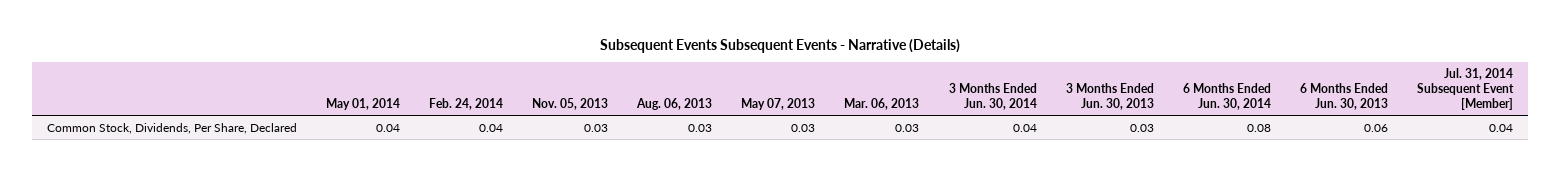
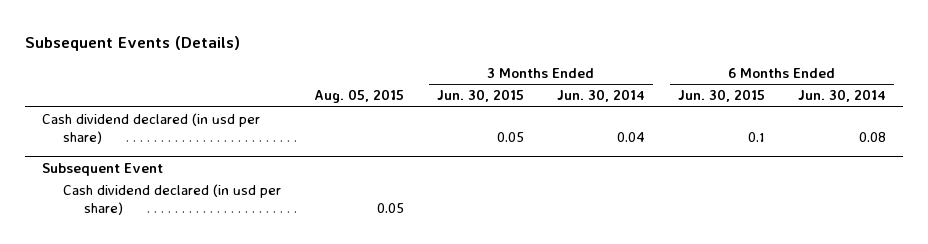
[599,39,960,54] Subsequent Events Subsequent Events - Narrative (Details) -> [25,35,241,51] Subsequent Events (Details)
[325,98,400,111] May 01, 2014 -> none
[428,98,503,111] Feb. 24, 2014 -> none
[532,98,609,111] Nov. 05, 2013 -> none
[636,98,713,111] Aug. 06, 2013 -> none
[741,98,816,111] May 07, 2013 -> none
[844,98,920,111] Mar. 06, 2013 -> none
[1065,83,1154,111] 3 Months Ended Jun. 30, 2013 -> none
[1300,83,1389,111] 6 Months Ended Jun. 30, 2013 -> none
[1417,67,1515,111] Jul. 31, 2014 Subsequent Event [Member] -> none
none -> [313,89,404,104] Aug. 05, 2015
none -> [436,89,524,103] Jun. 30, 2015
none -> [678,89,766,103] Jun. 30, 2015
[46,122,297,134] Common Stock, Dividends, Per Share, Declared -> [42,113,261,144] Cash dividend declared (in usd per share)
none -> [42,162,164,176] Subsequent Event
none -> [62,184,281,215] Cash dividend declared (in usd per share)

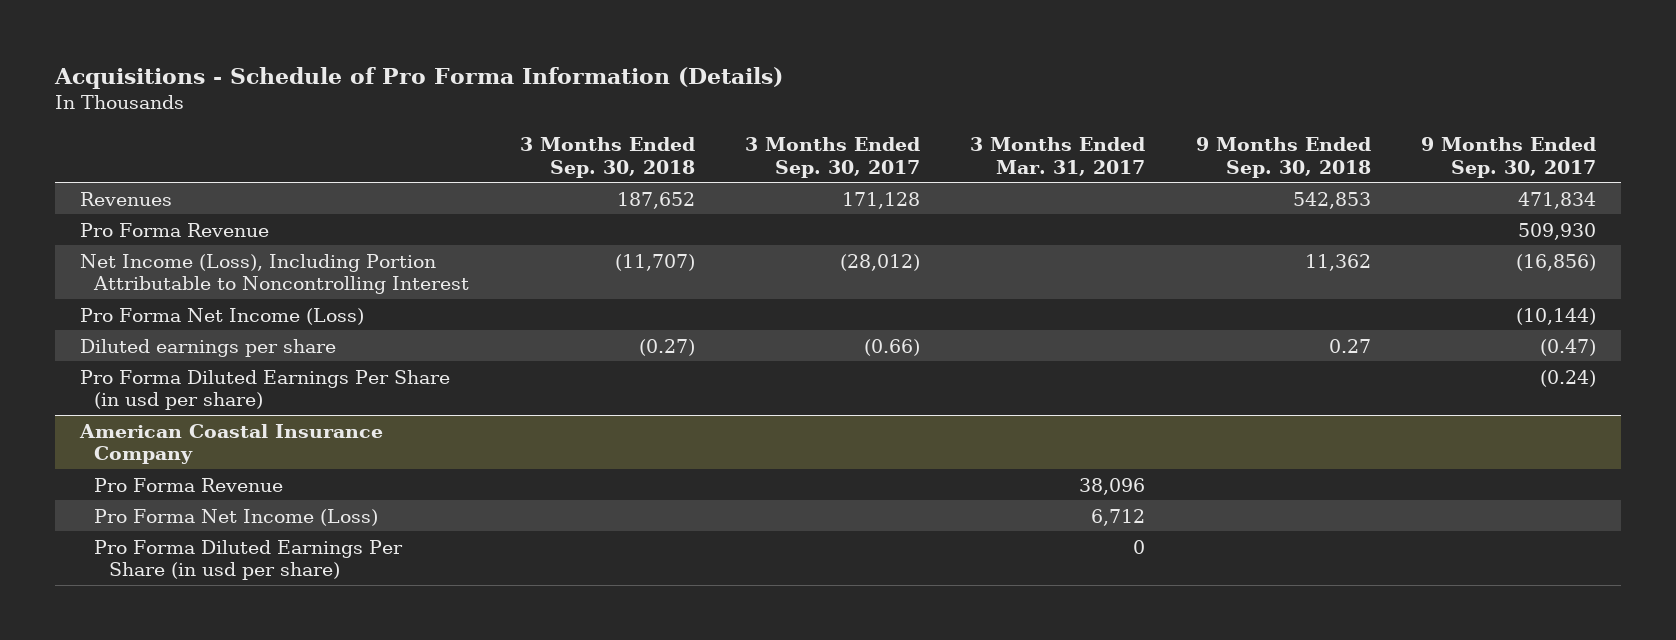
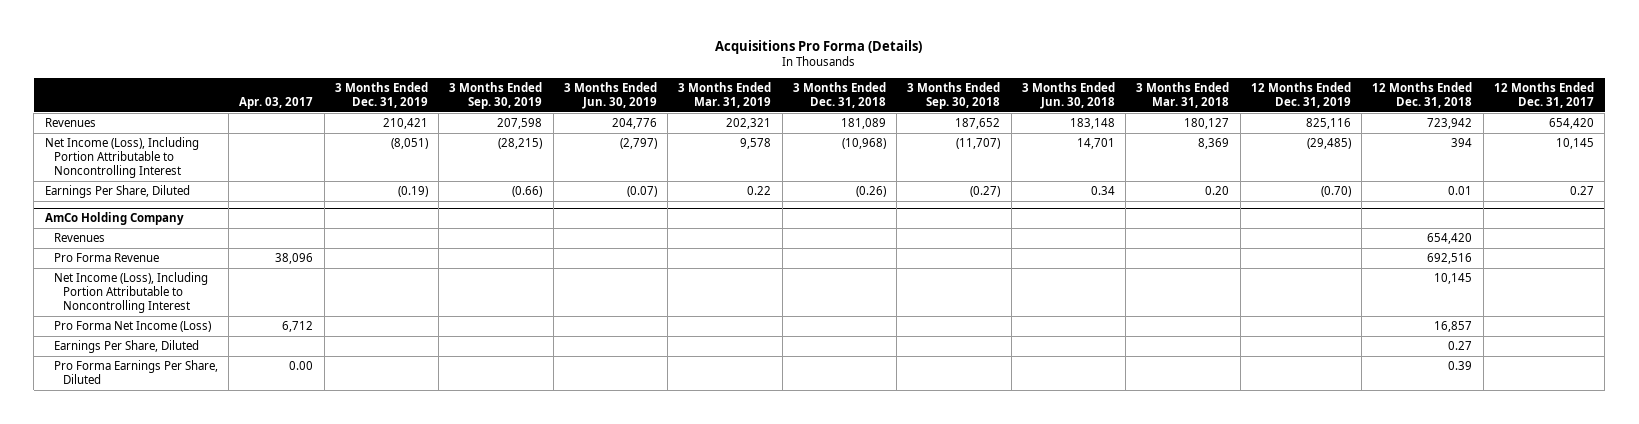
[53,67,783,90] Acquisitions - Schedule of Pro Forma Information (Details) -> [715,40,923,55] Acquisitions Pro Forma (Details)
[745,136,921,178] 3 Months Ended Sep. 30, 2017 -> none
[970,136,1146,176] 3 Months Ended Mar. 31, 2017 -> none
[1195,136,1371,178] 9 Months Ended Sep. 30, 2018 -> none
[1421,136,1597,178] 9 Months Ended Sep. 30, 2017 -> none
none -> [239,96,314,109] Apr. 03, 2017
none -> [334,81,428,108] 3 Months Ended Dec. 31, 2019
none -> [449,81,543,109] 3 Months Ended Sep. 30, 2019
none -> [563,81,657,109] 3 Months Ended Jun. 30, 2019
none -> [678,81,772,108] 3 Months Ended Mar. 31, 2019
none -> [792,81,886,108] 3 Months Ended Dec. 31, 2018
none -> [1021,81,1115,109] 3 Months Ended Jun. 30, 2018
none -> [1136,81,1230,108] 3 Months Ended Mar. 31, 2018
none -> [1250,81,1351,108] 12 Months Ended Dec. 31, 2019
none -> [1372,81,1473,108] 12 Months Ended Dec. 31, 2018
none -> [1493,81,1594,108] 12 Months Ended Dec. 31, 2017
[80,222,270,237] Pro Forma Revenue -> none
[80,307,365,325] Pro Forma Net Income (Loss) -> none
[80,369,451,411] Pro Forma Diluted Earnings Per Share (in usd per share) -> none
[79,423,384,465] American Coastal Insurance Company -> none
[94,477,284,492] Pro Forma Revenue -> none
[94,508,379,526] Pro Forma Net Income (Loss) -> none
[94,539,404,581] Pro Forma Diluted Earnings Per Share (in usd per share) -> none
[80,338,337,357] Diluted earnings per share -> [44,185,190,199] Earnings Per Share, Diluted
none -> [44,212,184,226] AmCo Holding Company
none -> [53,233,105,243] Revenues
none -> [53,253,159,263] Pro Forma Revenue
none -> [53,272,208,314] Net Income (Loss), Including Portion Attributable to Noncontrolling Interest
none -> [53,321,211,333] Pro Forma Net Income (Loss)
none -> [53,340,199,354] Earnings Per Share, Diluted
none -> [53,360,218,385] Pro Forma Earnings Per Share, Diluted

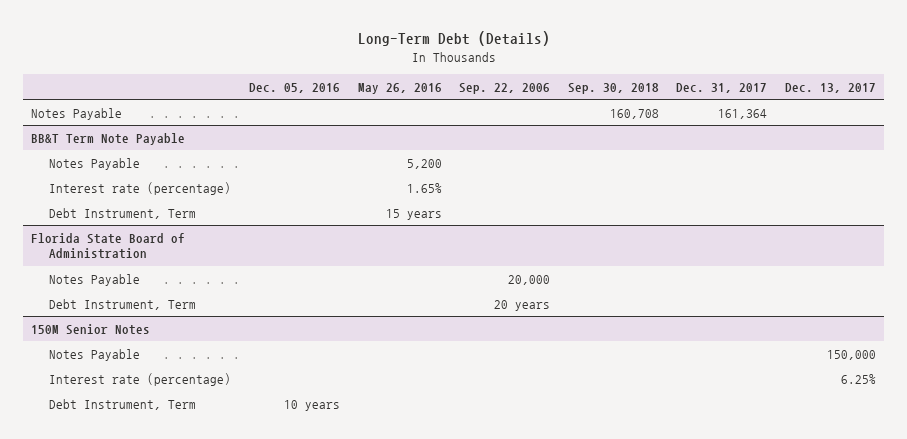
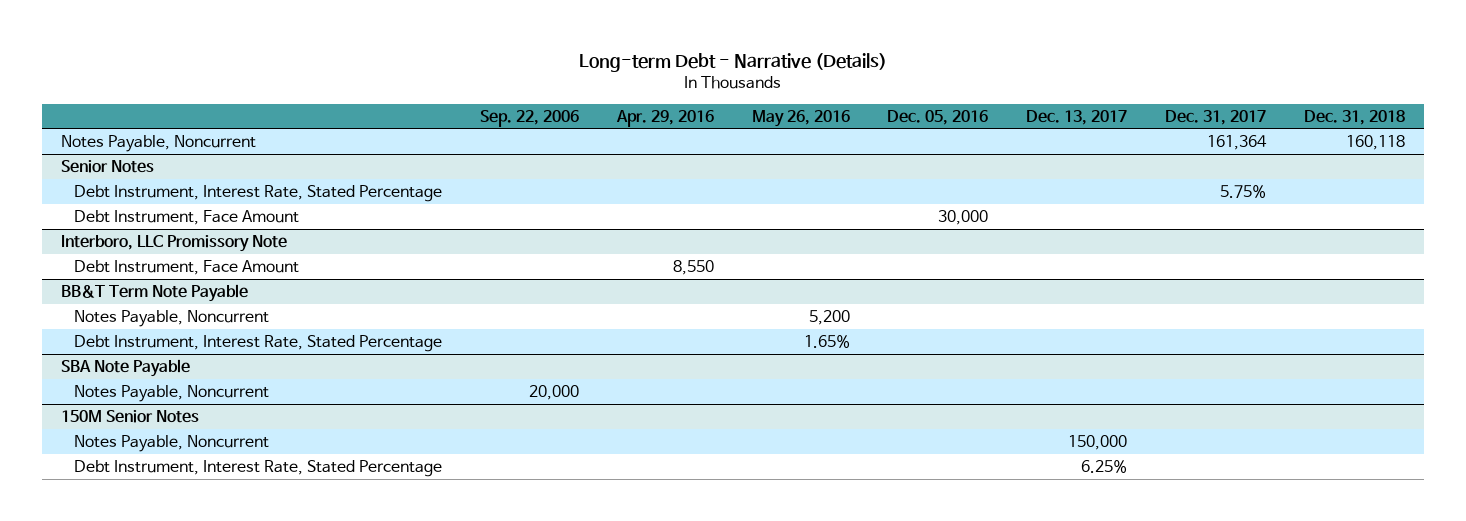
[357,31,550,47] Long-Term Debt (Details) -> [579,52,888,72] Long-term Debt - Narrative (Details)
[567,82,659,94] Sep. 30, 2018 -> none
none -> [615,109,714,127] Apr. 29, 2016
none -> [1304,109,1406,125] Dec. 31, 2018
[31,107,123,120] Notes Payable -> [61,135,257,153] Notes Payable, Noncurrent
none -> [61,160,155,174] Senior Notes
none -> [73,185,442,203] Debt Instrument, Interest Rate, Stated Percentage
none -> [73,210,299,226] Debt Instrument, Face Amount
none -> [61,235,288,253] Interboro, LLC Promissory Note
none -> [73,260,299,276] Debt Instrument, Face Amount
[49,207,197,219] Debt Instrument, Term -> none
[49,298,197,310] Debt Instrument, Term -> none
[49,157,141,170] Notes Payable -> [73,310,269,328] Notes Payable, Noncurrent
[49,181,232,195] Interest rate (percentage) -> [73,335,442,353] Debt Instrument, Interest Rate, Stated Percentage
[31,232,186,260] Florida State Board of Administration -> [61,359,191,378] SBA Note Payable
[49,273,141,286] Notes Payable -> [73,385,269,403] Notes Payable, Noncurrent
[49,398,197,410] Debt Instrument, Term -> none
[49,348,141,361] Notes Payable -> [73,435,269,453] Notes Payable, Noncurrent
[49,372,232,386] Interest rate (percentage) -> [73,460,442,478] Debt Instrument, Interest Rate, Stated Percentage

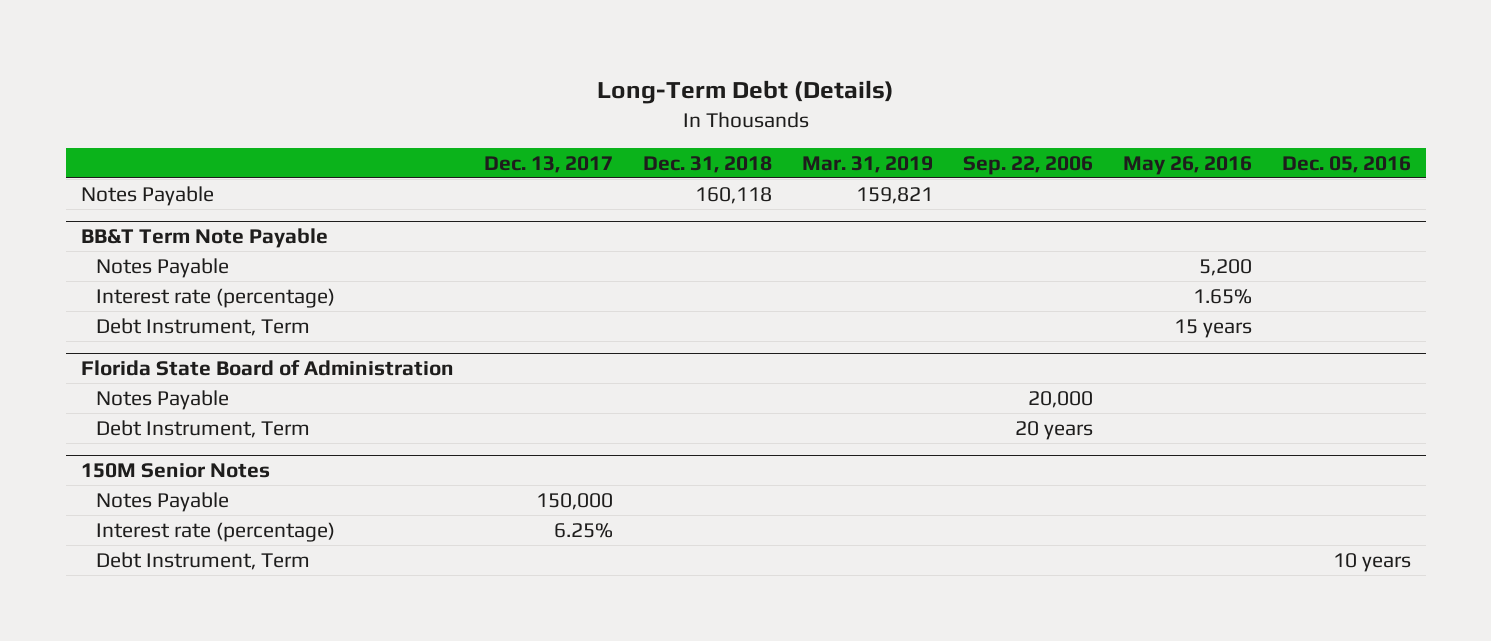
[579,52,888,72] Long-term Debt - Narrative (Details) -> [596,80,894,105] Long-Term Debt (Details)
[615,109,714,127] Apr. 29, 2016 -> none
[1165,109,1267,125] Dec. 31, 2017 -> none
none -> [801,155,933,173] Mar. 31, 2019
[61,160,155,174] Senior Notes -> none
[73,185,442,203] Debt Instrument, Interest Rate, Stated Percentage -> none
[73,210,299,226] Debt Instrument, Face Amount -> none
[61,235,288,253] Interboro, LLC Promissory Note -> none
[73,260,299,276] Debt Instrument, Face Amount -> none
[61,135,257,153] Notes Payable, Noncurrent -> [80,185,214,206] Notes Payable
[73,310,269,328] Notes Payable, Noncurrent -> [96,257,230,278] Notes Payable
[73,335,442,353] Debt Instrument, Interest Rate, Stated Percentage -> [96,287,336,308] Interest rate (percentage)
none -> [96,317,311,336] Debt Instrument, Term
[61,359,191,378] SBA Note Payable -> [80,360,454,377] Florida State Board of Administration
[73,385,269,403] Notes Payable, Noncurrent -> [96,389,230,410] Notes Payable
none -> [96,419,311,438] Debt Instrument, Term
[73,435,269,453] Notes Payable, Noncurrent -> [96,491,230,512] Notes Payable
[73,460,442,478] Debt Instrument, Interest Rate, Stated Percentage -> [96,521,336,542] Interest rate (percentage)
none -> [96,551,311,570] Debt Instrument, Term

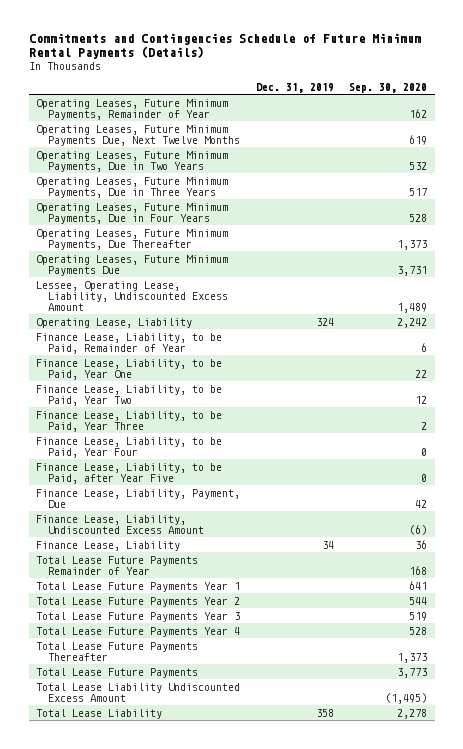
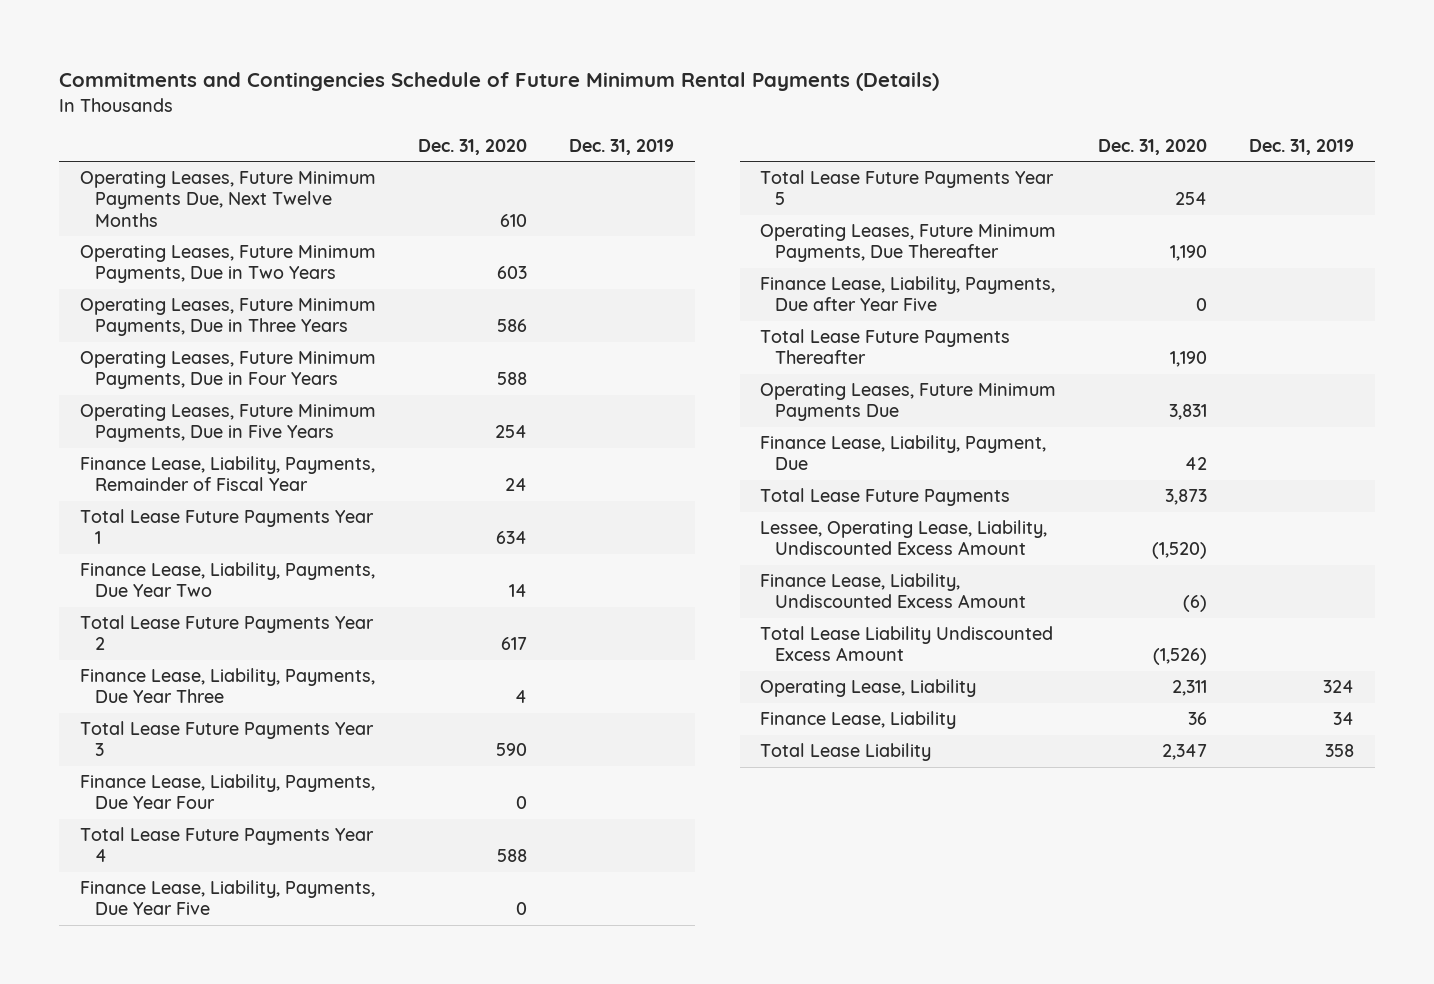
[348,82,427,93] Sep. 30, 2020 -> none
none -> [417,138,527,155] Dec. 31, 2020
[36,98,229,120] Operating Leases, Future Minimum Payments, Remainder of Year -> none
[36,332,223,354] Finance Lease, Liability, to be Paid, Remainder of Year -> none
[36,384,223,406] Finance Lease, Liability, to be Paid, Year Two -> none
[36,410,223,432] Finance Lease, Liability, to be Paid, Year Three -> none
[36,436,223,458] Finance Lease, Liability, to be Paid, Year Four -> none
[36,462,223,484] Finance Lease, Liability, to be Paid, after Year Five -> none
[36,555,199,575] Total Lease Future Payments Remainder of Year -> none
none -> [80,404,377,443] Operating Leases, Future Minimum Payments, Due in Five Years
[36,358,223,380] Finance Lease, Liability, to be Paid, Year One -> [80,456,376,492] Finance Lease, Liability, Payments, Remainder of Fiscal Year
none -> [80,562,376,598] Finance Lease, Liability, Payments, Due Year Two
none -> [80,668,376,704] Finance Lease, Liability, Payments, Due Year Three
none -> [80,774,376,810] Finance Lease, Liability, Payments, Due Year Four
none -> [80,880,376,916] Finance Lease, Liability, Payments, Due Year Five
none -> [760,170,1055,206] Total Lease Future Payments Year 5
[36,228,229,250] Operating Leases, Future Minimum Payments, Due Thereafter -> [760,224,1057,263] Operating Leases, Future Minimum Payments, Due Thereafter
none -> [760,276,1056,312] Finance Lease, Liability, Payments, Due after Year Five
[36,254,229,276] Operating Leases, Future Minimum Payments Due -> [760,383,1057,422] Operating Leases, Future Minimum Payments Due
[36,488,241,508] Finance Lease, Liability, Payment, Due -> [760,435,1047,471] Finance Lease, Liability, Payment, Due
[36,280,228,312] Lessee, Operating Lease, Liability, Undiscounted Excess Amount -> [760,520,1048,556] Lessee, Operating Lease, Liability, Undiscounted Excess Amount
[36,514,204,534] Finance Lease, Liability, Undiscounted Excess Amount -> [760,573,1027,609] Finance Lease, Liability, Undiscounted Excess Amount
[36,317,193,328] Operating Lease, Liability -> [760,679,977,698] Operating Lease, Liability
[36,540,181,551] Finance Lease, Liability -> [760,711,957,730] Finance Lease, Liability

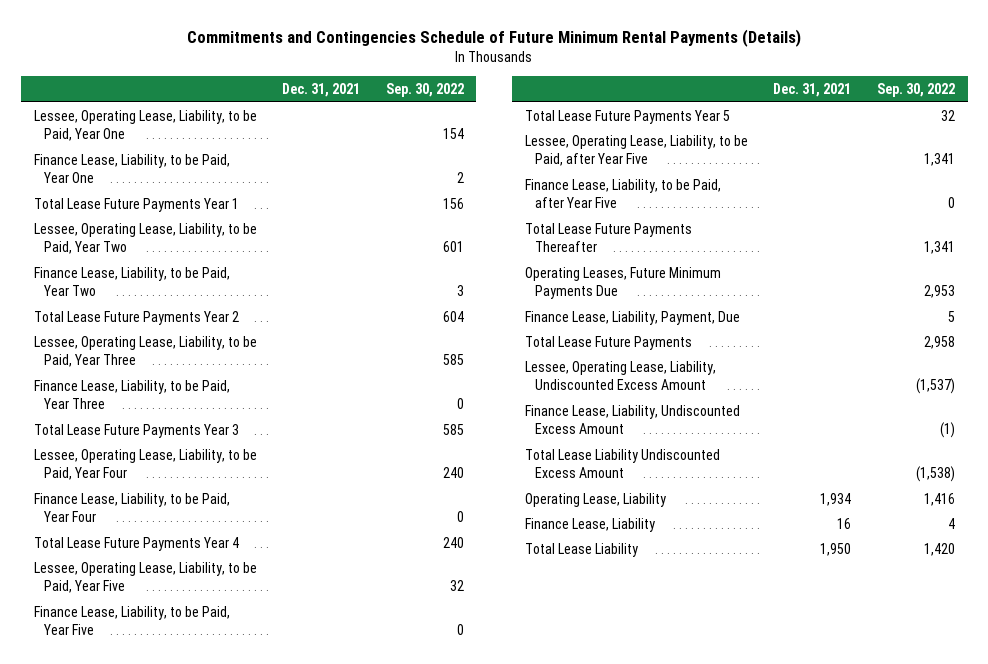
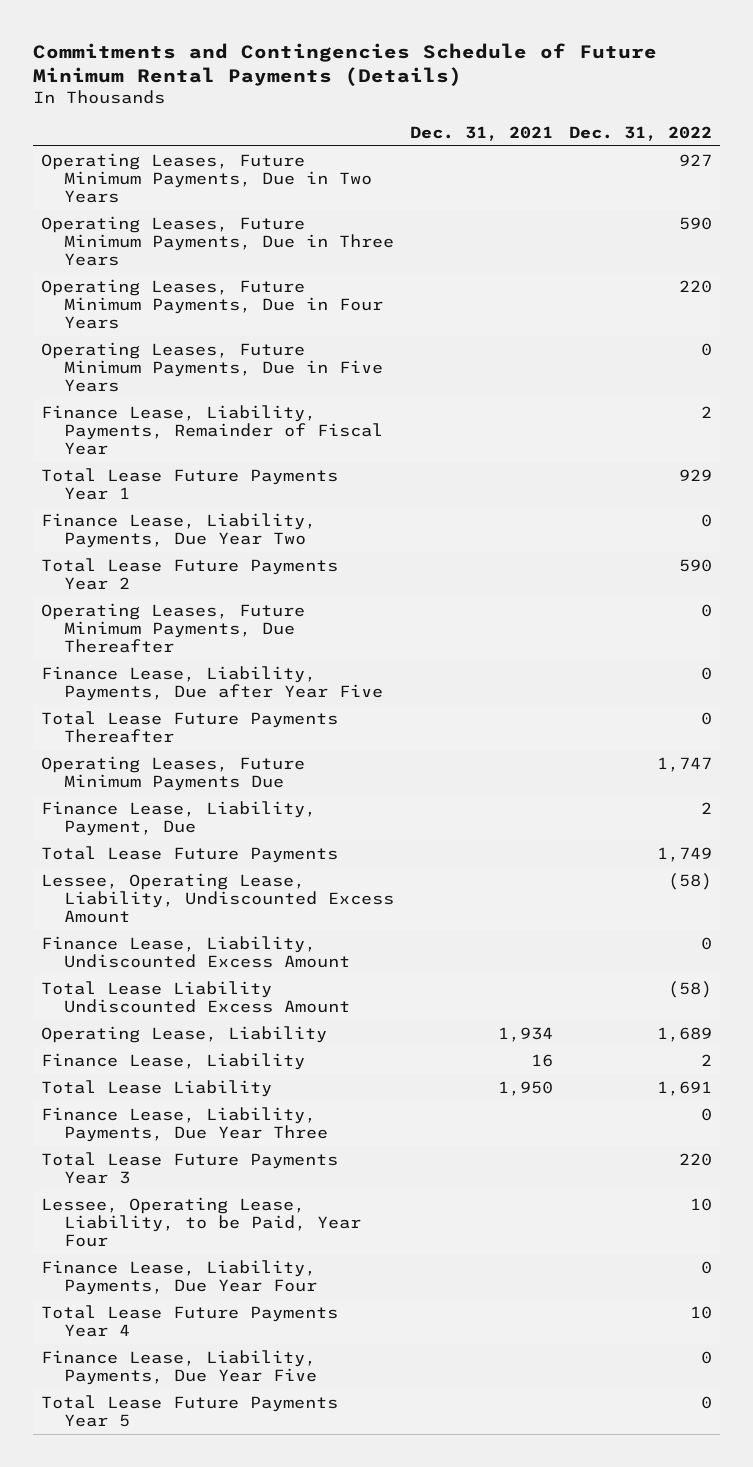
[385,83,464,98] Sep. 30, 2022 -> none
none -> [569,126,713,142] Dec. 31, 2022
[33,109,257,142] Lessee, Operating Lease, Liability, to be Paid, Year One -> [41,152,373,204] Operating Leases, Future Minimum Payments, Due in Two Years
none -> [41,215,395,267] Operating Leases, Future Minimum Payments, Due in Three Years
none -> [41,278,384,330] Operating Leases, Future Minimum Payments, Due in Four Years
none -> [41,341,384,393] Operating Leases, Future Minimum Payments, Due in Five Years
[33,153,230,184] Finance Lease, Liability, to be Paid, Year One -> [41,404,384,456] Finance Lease, Liability, Payments, Remainder of Fiscal Year
[33,222,257,255] Lessee, Operating Lease, Liability, to be Paid, Year Two -> none
[33,266,230,297] Finance Lease, Liability, to be Paid, Year Two -> [41,512,317,549] Finance Lease, Liability, Payments, Due Year Two
[33,335,257,368] Lessee, Operating Lease, Liability, to be Paid, Year Three -> none
[33,379,230,410] Finance Lease, Liability, to be Paid, Year Three -> none
[33,492,230,523] Finance Lease, Liability, to be Paid, Year Four -> none
[33,561,257,594] Lessee, Operating Lease, Liability, to be Paid, Year Five -> none
[33,605,230,636] Finance Lease, Liability, to be Paid, Year Five -> none
[524,134,748,167] Lessee, Operating Lease, Liability, to be Paid, after Year Five -> [41,602,306,654] Operating Leases, Future Minimum Payments, Due Thereafter
[524,178,721,209] Finance Lease, Liability, to be Paid, after Year Five -> [41,665,384,702] Finance Lease, Liability, Payments, Due after Year Five
none -> [41,1106,329,1143] Finance Lease, Liability, Payments, Due Year Three
[33,423,239,438] Total Lease Future Payments Year 3 -> [41,1151,339,1185] Total Lease Future Payments Year 3
[33,448,257,481] Lessee, Operating Lease, Liability, to be Paid, Year Four -> [41,1196,362,1248] Lessee, Operating Lease, Liability, to be Paid, Year Four
none -> [41,1259,318,1296] Finance Lease, Liability, Payments, Due Year Four
[33,536,239,551] Total Lease Future Payments Year 4 -> [41,1304,339,1338] Total Lease Future Payments Year 4
none -> [41,1349,318,1386] Finance Lease, Liability, Payments, Due Year Five
[524,109,730,124] Total Lease Future Payments Year 5 -> [41,1394,339,1428] Total Lease Future Payments Year 5

